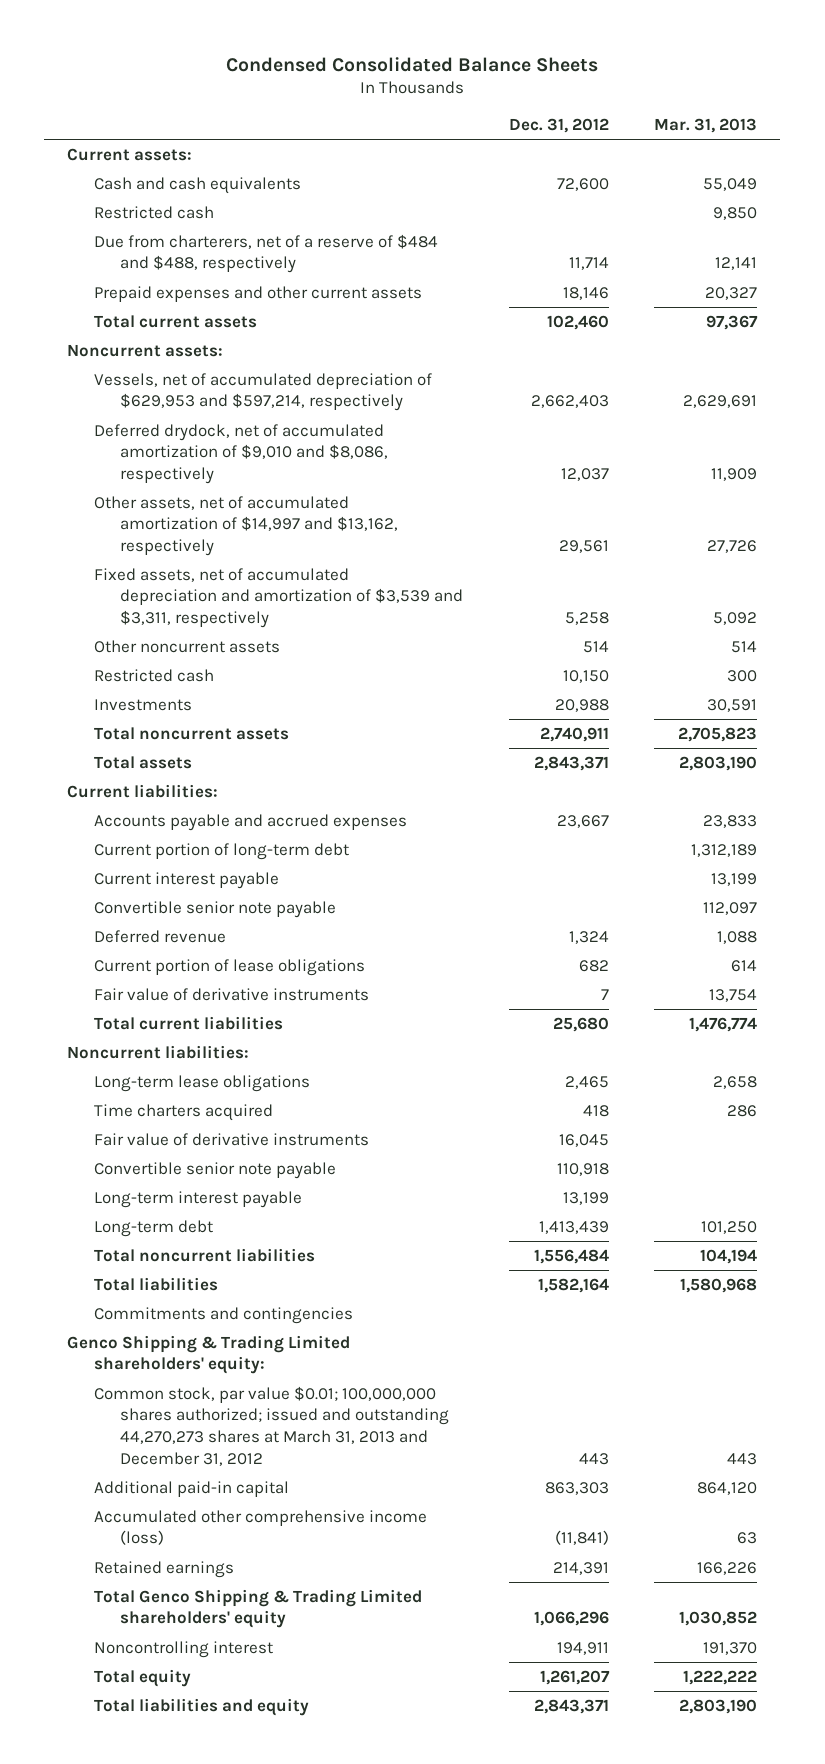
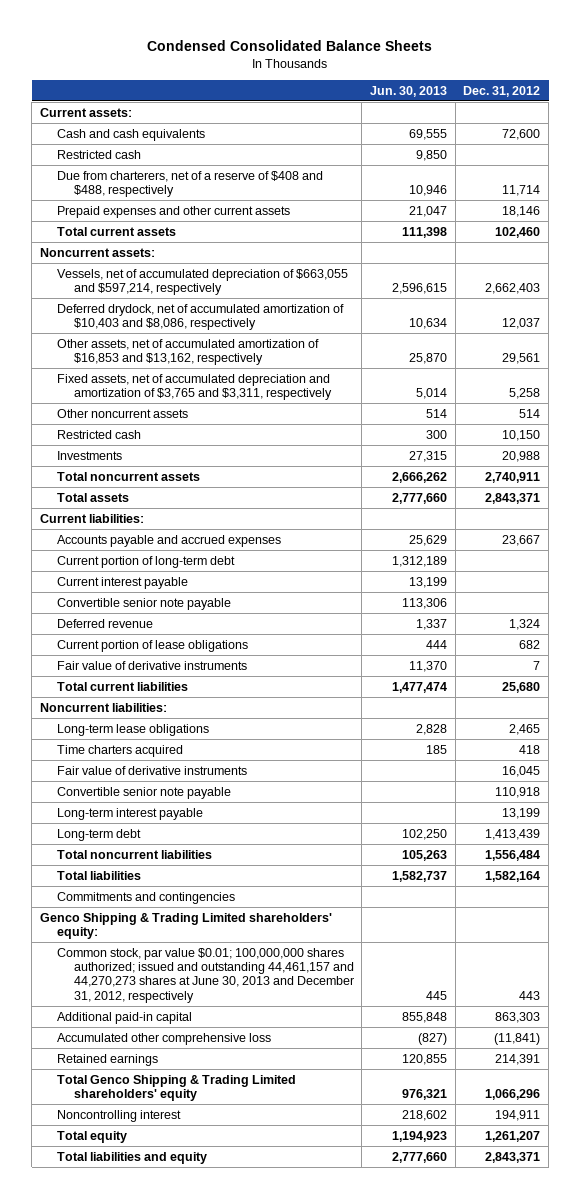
[654,118,758,134] Mar. 31, 2013 -> none
none -> [370,85,448,97] Jun. 30, 2013
[93,233,438,274] Due from charterers, net of a reserve of $484 and $488, respectively -> [56,170,323,198] Due from charterers, net of a reserve of $408 and $488, respectively
[93,372,432,412] Vessels, net of accumulated depreciation of $629,953 and $597,214, respectively -> [56,268,348,296] Vessels, net of accumulated depreciation of $663,055 and $597,214, respectively
[93,423,388,485] Deferred drydock, net of accumulated amortization of $9,010 and $8,086, respectively -> [56,303,344,331] Deferred drydock, net of accumulated amortization of $10,403 and $8,086, respectively
[93,495,398,557] Other assets, net of accumulated amortization of $14,997 and $13,162, respectively -> [56,338,319,366] Other assets, net of accumulated amortization of $16,853 and $13,162, respectively
[93,567,463,629] Fixed assets, net of accumulated depreciation and amortization of $3,539 and $3,311, respectively -> [56,373,332,401] Fixed assets, net of accumulated depreciation and amortization of $3,765 and $3,311, respectively
[93,1385,449,1466] Common stock, par value $0.01; 100,000,000 shares authorized; issued and outstanding 44,270,273 shares at March 31, 2013 and December 31, 2012 -> [56,947,354,1003] Common stock, par value $0.01; 100,000,000 shares authorized; issued and outstanding 44,461,157 and 44,270,273 shares at June 30, 2013 and December 31, 2012, respectively
[93,1509,427,1546] Accumulated other comprehensive income (loss) -> [56,1032,271,1045] Accumulated other comprehensive loss

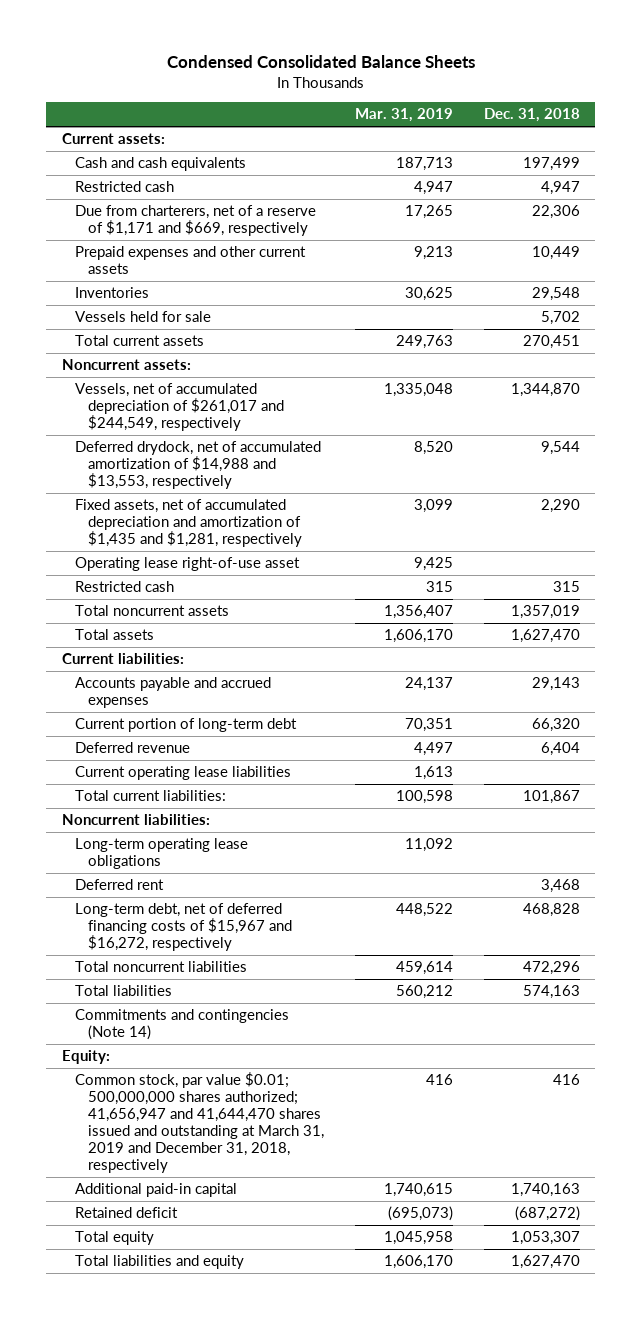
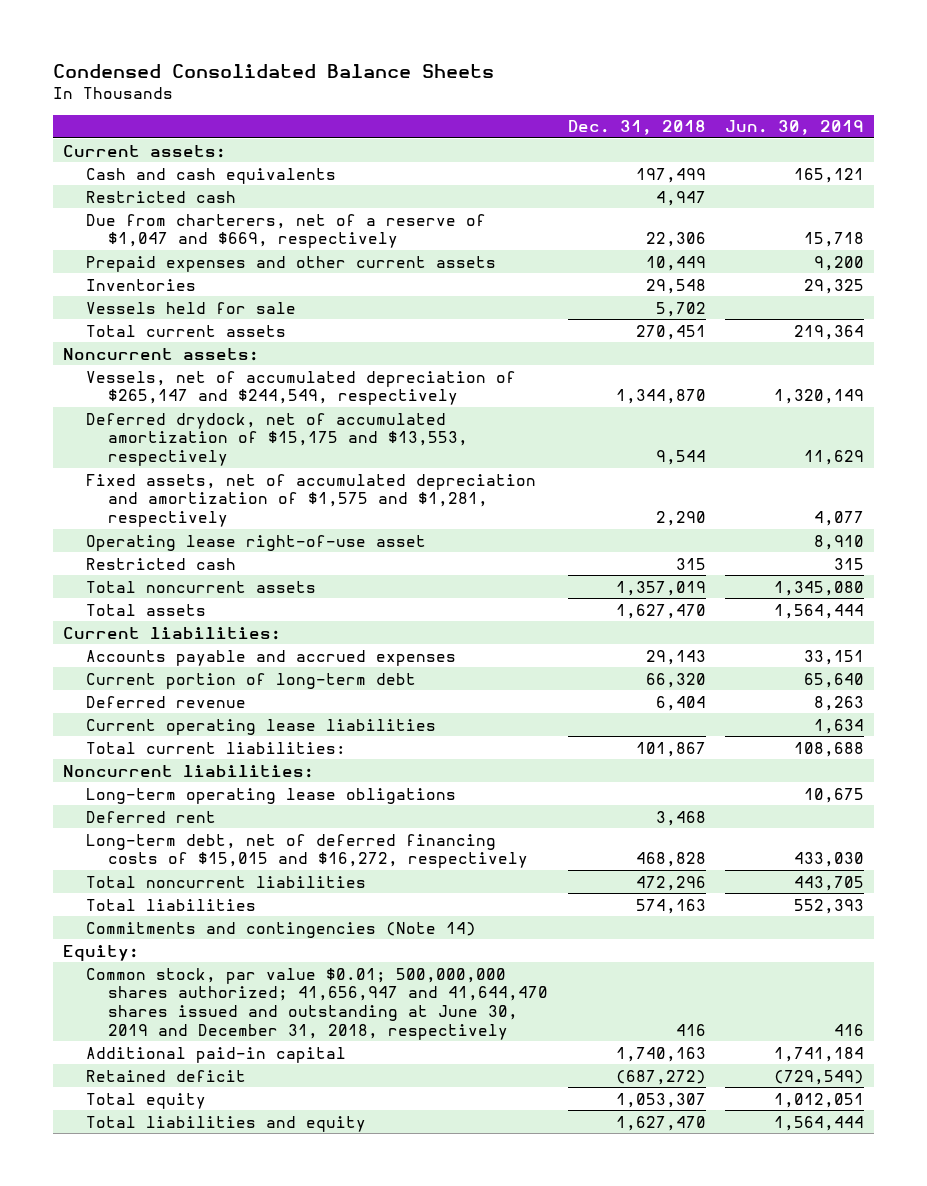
[354,108,453,123] Mar. 31, 2019 -> none
none -> [725,120,865,136] Jun. 30, 2019
[74,205,316,237] Due from charterers, net of a reserve of $1,171 and $669, respectively -> [85,213,486,249] Due from charterers, net of a reserve of $1,047 and $669, respectively
[74,383,284,432] Vessels, net of accumulated depreciation of $261,017 and $244,549, respectively -> [85,370,516,406] Vessels, net of accumulated depreciation of $265,147 and $244,549, respectively
[74,441,321,490] Deferred drydock, net of accumulated amortization of $14,988 and $13,553, respectively -> [85,412,469,467] Deferred drydock, net of accumulated amortization of $15,175 and $13,553, respectively
[74,499,302,548] Fixed assets, net of accumulated depreciation and amortization of $1,435 and $1,281, respectively -> [85,473,536,528] Fixed assets, net of accumulated depreciation and amortization of $1,575 and $1,281, respectively
[74,903,292,952] Long-term debt, net of deferred financing costs of $15,967 and $16,272, respectively -> [85,833,529,869] Long-term debt, net of deferred financing costs of $15,015 and $16,272, respectively
[74,1072,324,1173] Common stock, par value $0.01; 500,000,000 shares authorized; 41,656,947 and 41,644,470 shares issued and outstanding at March 31, 2019 and December 31, 2018, respectively -> [85,967,549,1040] Common stock, par value $0.01; 500,000,000 shares authorized; 41,656,947 and 41,644,470 shares issued and outstanding at June 30, 2019 and December 31, 2018, respectively

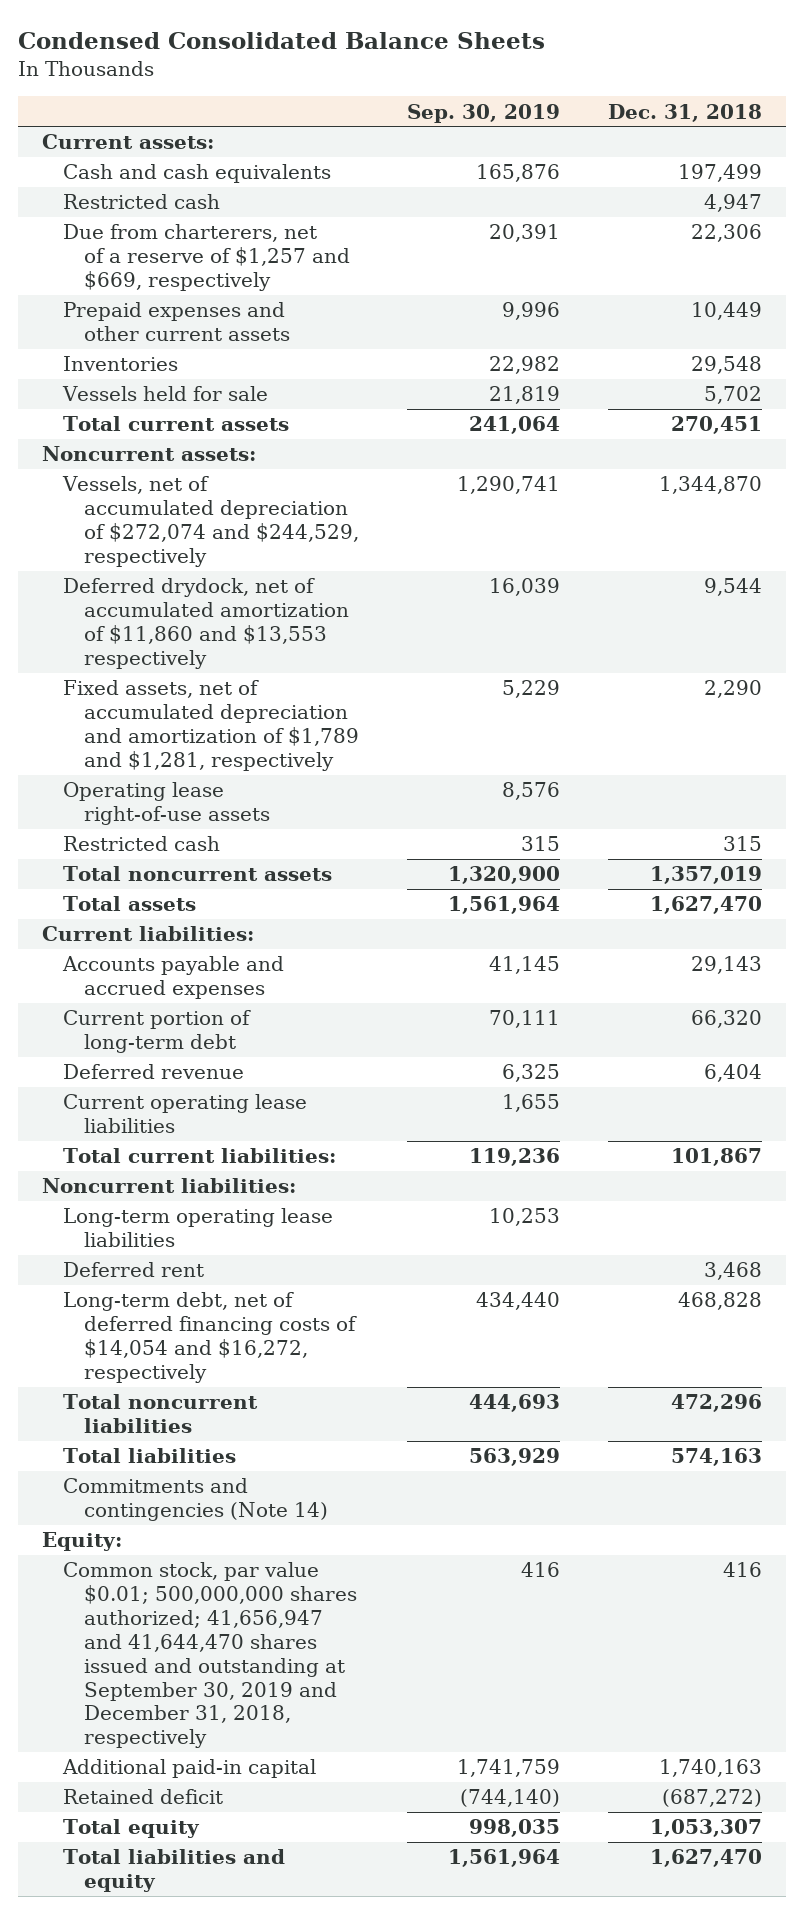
[725,120,865,136] Jun. 30, 2019 -> none
none -> [406,103,560,123] Sep. 30, 2019
[85,213,486,249] Due from charterers, net of a reserve of $1,047 and $669, respectively -> [62,224,350,292] Due from charterers, net of a reserve of $1,257 and $669, respectively
[85,370,516,406] Vessels, net of accumulated depreciation of $265,147 and $244,549, respectively -> [61,476,359,567] Vessels, net of accumulated depreciation of $272,074 and $244,529, respectively
[85,412,469,467] Deferred drydock, net of accumulated amortization of $15,175 and $13,553, respectively -> [62,578,349,669] Deferred drydock, net of accumulated amortization of $11,860 and $13,553 respectively
[85,473,536,528] Fixed assets, net of accumulated depreciation and amortization of $1,575 and $1,281, respectively -> [62,680,359,771] Fixed assets, net of accumulated depreciation and amortization of $1,789 and $1,281, respectively
[85,534,426,551] Operating lease right-of-use asset -> [62,782,270,826] Operating lease right-of-use assets
[85,787,456,804] Long-term operating lease obligations -> [62,1208,333,1248] Long-term operating lease liabilities
[85,833,529,869] Long-term debt, net of deferred financing costs of $15,015 and $16,272, respectively -> [62,1292,357,1383] Long-term debt, net of deferred financing costs of $14,054 and $16,272, respectively
[85,967,549,1040] Common stock, par value $0.01; 500,000,000 shares authorized; 41,656,947 and 41,644,470 shares issued and outstanding at June 30, 2019 and December 31, 2018, respectively -> [62,1562,357,1749] Common stock, par value $0.01; 500,000,000 shares authorized; 41,656,947 and 41,644,470 shares issued and outstanding at September 30, 2019 and December 31, 2018, respectively

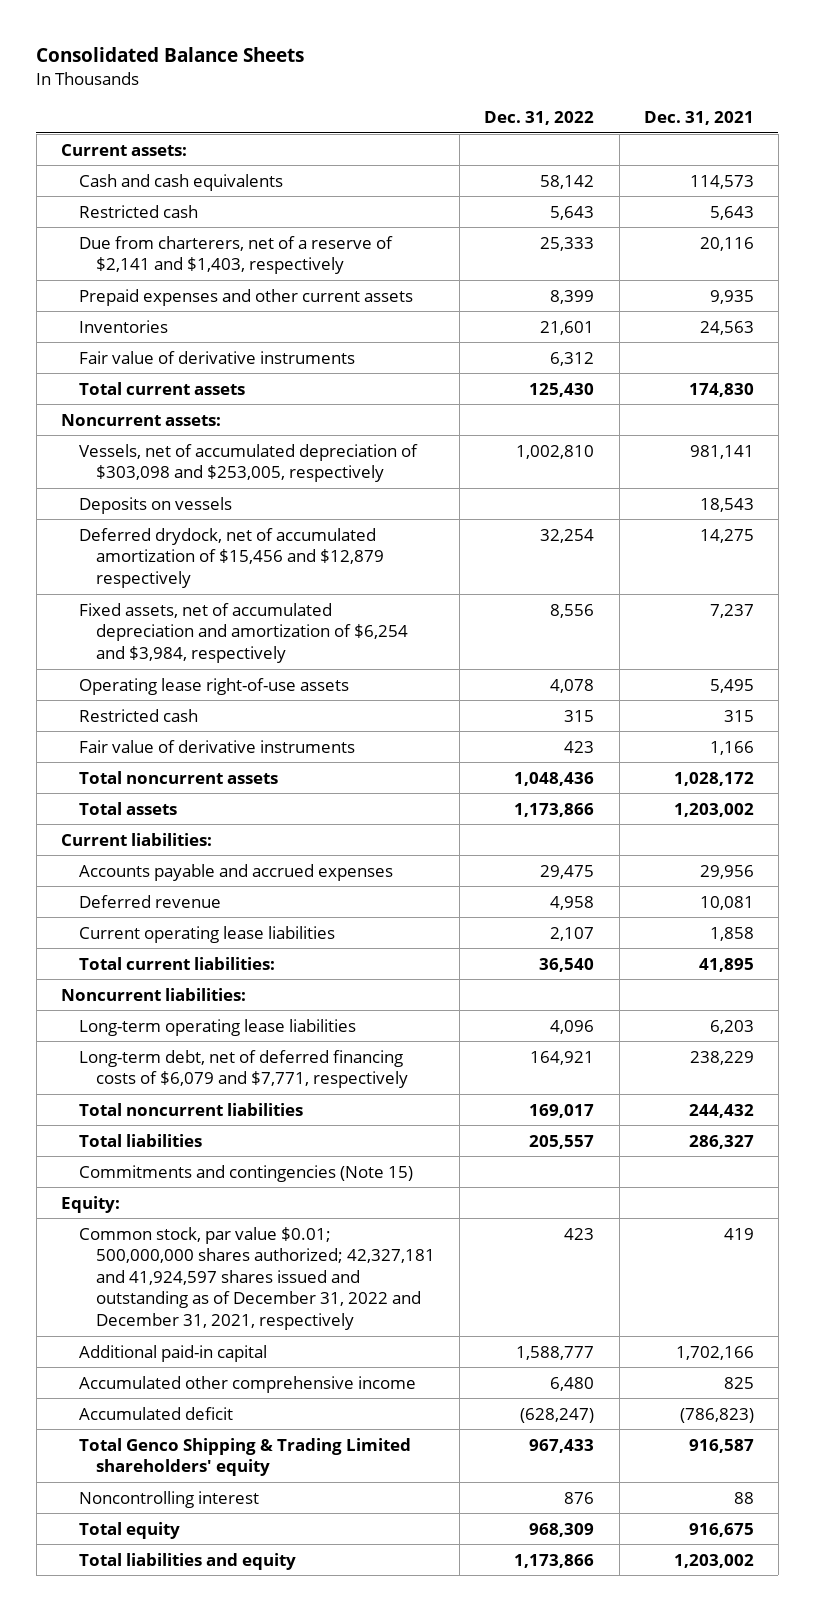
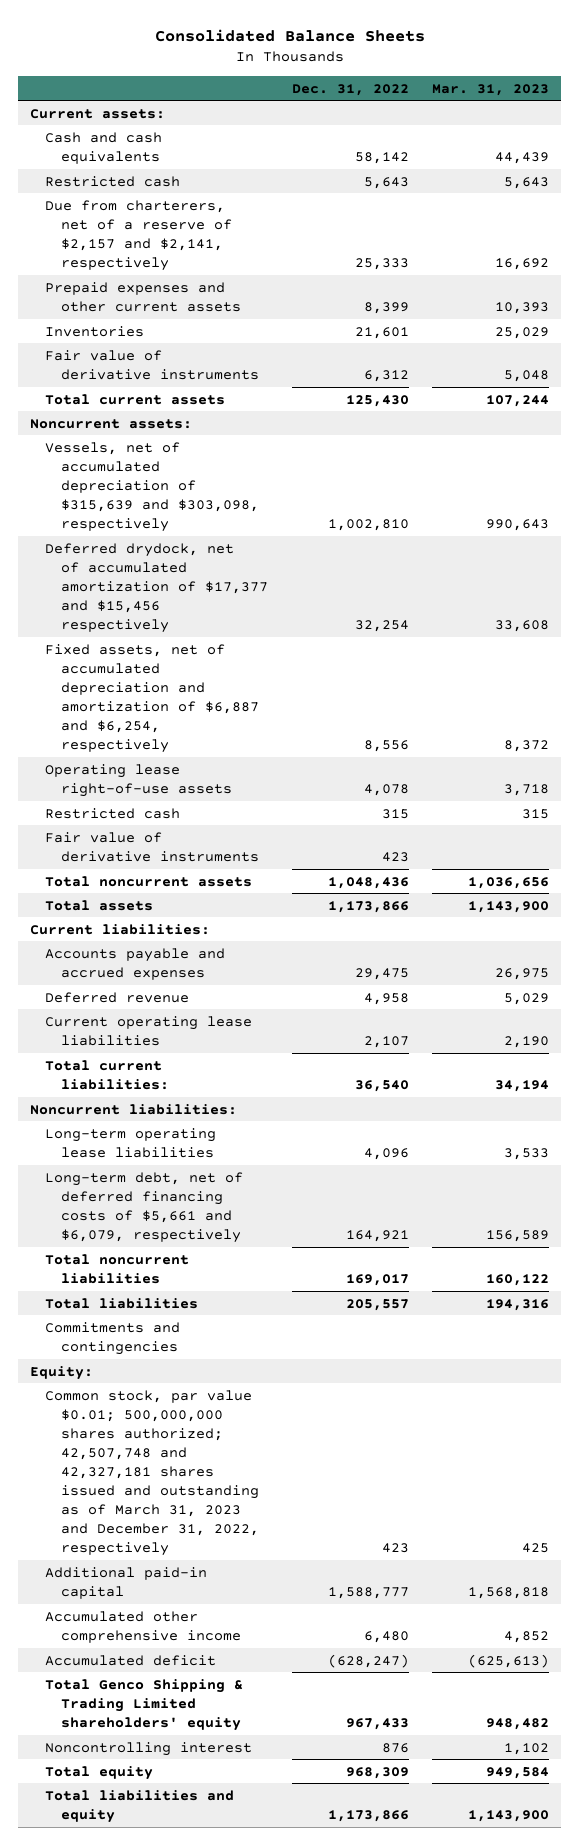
[643,111,754,126] Dec. 31, 2021 -> none
none -> [432,83,550,96] Mar. 31, 2023
[78,235,393,275] Due from charterers, net of a reserve of $2,141 and $1,403, respectively -> [45,199,232,271] Due from charterers, net of a reserve of $2,157 and $2,141, respectively
[78,496,232,514] Deposits on vessels -> none
[78,443,418,483] Vessels, net of accumulated depreciation of $303,098 and $253,005, respectively -> [45,441,259,532] Vessels, net of accumulated depreciation of $315,639 and $303,098, respectively
[78,527,385,588] Deferred drydock, net of accumulated amortization of $15,456 and $12,879 respectively -> [45,542,268,633] Deferred drydock, net of accumulated amortization of $17,377 and $15,456 respectively
[78,602,409,663] Fixed assets, net of accumulated depreciation and amortization of $6,254 and $3,984, respectively -> [45,643,259,754] Fixed assets, net of accumulated depreciation and amortization of $6,887 and $6,254, respectively
[78,1049,409,1089] Long-term debt, net of deferred financing costs of $6,079 and $7,771, respectively -> [45,1171,244,1243] Long-term debt, net of deferred financing costs of $5,661 and $6,079, respectively
[78,1164,413,1182] Commitments and contingencies (Note 15) -> [45,1321,181,1355] Commitments and contingencies
[78,1226,436,1331] Common stock, par value $0.01; 500,000,000 shares authorized; 42,327,181 and 41,924,597 shares issued and outstanding as of December 31, 2022 and December 31, 2021, respectively -> [45,1389,259,1557] Common stock, par value $0.01; 500,000,000 shares authorized; 42,507,748 and 42,327,181 shares issued and outstanding as of March 31, 2023 and December 31, 2022, respectively

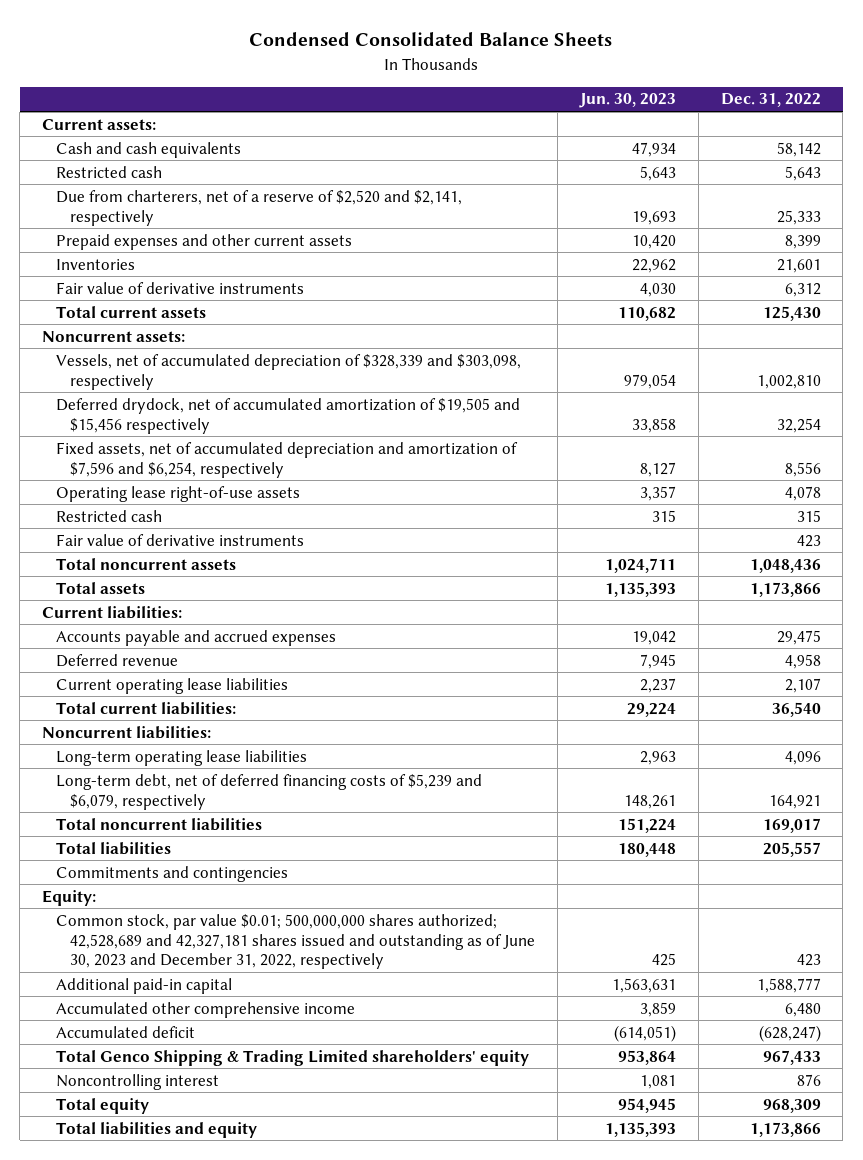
[154,29,425,43] Consolidated Balance Sheets -> [249,32,613,47] Condensed Consolidated Balance Sheets
[432,83,550,96] Mar. 31, 2023 -> none
none -> [578,93,676,109] Jun. 30, 2023
[45,199,232,271] Due from charterers, net of a reserve of $2,157 and $2,141, respectively -> [56,189,463,226] Due from charterers, net of a reserve of $2,520 and $2,141, respectively
[45,441,259,532] Vessels, net of accumulated depreciation of $315,639 and $303,098, respectively -> [56,353,522,390] Vessels, net of accumulated depreciation of $328,339 and $303,098, respectively
[45,542,268,633] Deferred drydock, net of accumulated amortization of $17,377 and $15,456 respectively -> [56,397,521,434] Deferred drydock, net of accumulated amortization of $19,505 and $15,456 respectively
[45,643,259,754] Fixed assets, net of accumulated depreciation and amortization of $6,887 and $6,254, respectively -> [56,441,519,478] Fixed assets, net of accumulated depreciation and amortization of $7,596 and $6,254, respectively
[45,1171,244,1243] Long-term debt, net of deferred financing costs of $5,661 and $6,079, respectively -> [56,773,483,810] Long-term debt, net of deferred financing costs of $5,239 and $6,079, respectively
[45,1389,259,1557] Common stock, par value $0.01; 500,000,000 shares authorized; 42,507,748 and 42,327,181 shares issued and outstanding as of March 31, 2023 and December 31, 2022, respectively -> [56,913,536,970] Common stock, par value $0.01; 500,000,000 shares authorized; 42,528,689 and 42,327,181 shares issued and outstanding as of June 30, 2023 and December 31, 2022, respectively

